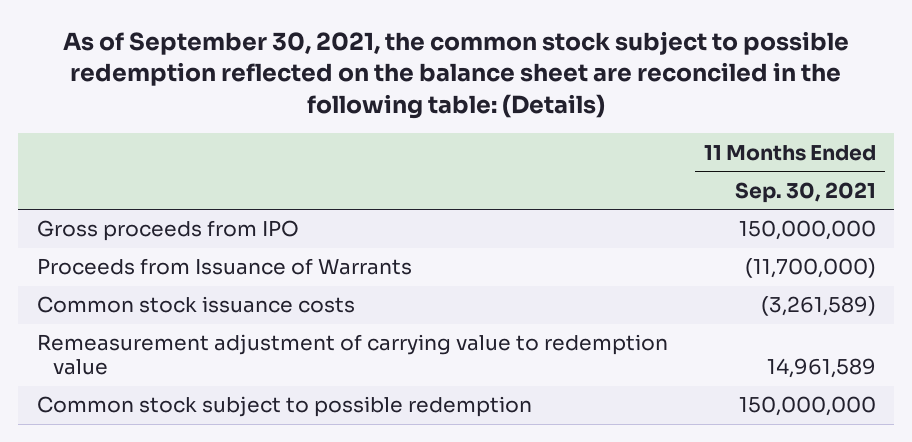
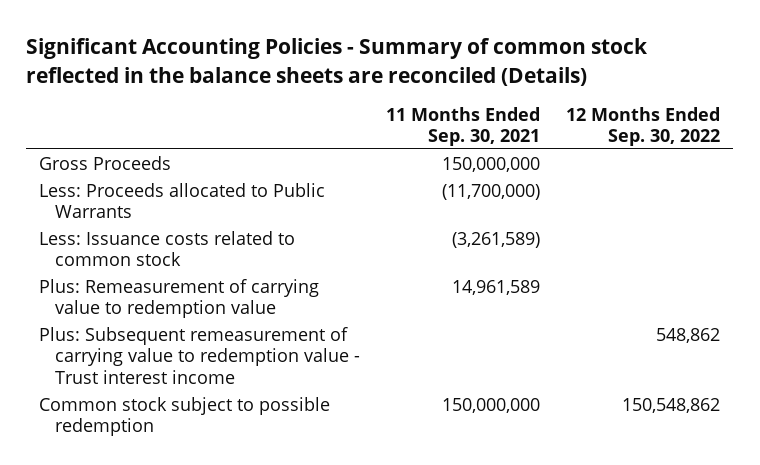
[63,30,850,119] As of September 30, 2021, the common stock subject to possible redemption reflected on the balance sheet are reconciled in the following table: (Details) -> [26,38,649,86] Significant Accounting Policies - Summary of common stock reflected in the balance sheets are reconciled (Details)
none -> [566,106,721,146] 12 Months Ended Sep. 30, 2022
[36,220,299,242] Gross proceeds from IPO -> [39,155,172,170] Gross Proceeds
[36,258,412,276] Proceeds from Issuance of Warrants -> [39,182,326,219] Less: Proceeds allocated to Public Warrants
[36,296,355,314] Common stock issuance costs -> [39,230,296,267] Less: Issuance costs related to common stock
[36,334,668,376] Remeasurement adjustment of carrying value to redemption value -> [39,278,320,319] Plus: Remeasurement of carrying value to redemption value
none -> [39,326,360,384] Plus: Subsequent remeasurement of carrying value to redemption value - Trust interest income

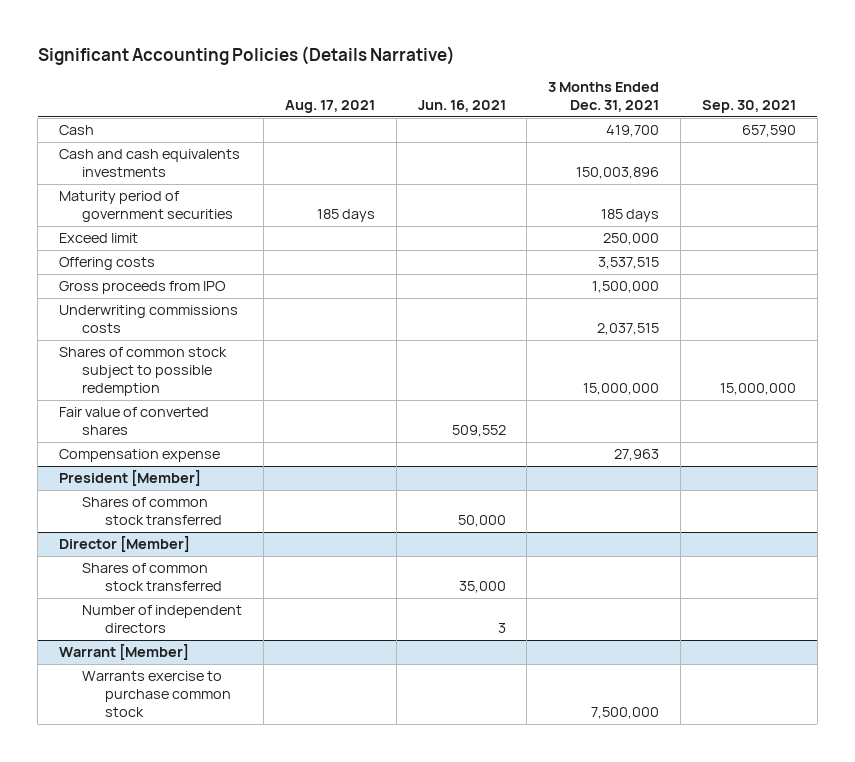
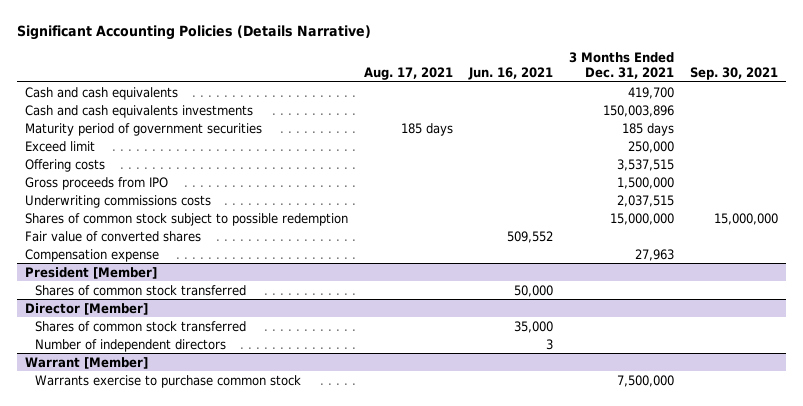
[59,125,95,136] Cash -> none
none -> [25,86,179,100] Cash and cash equivalents

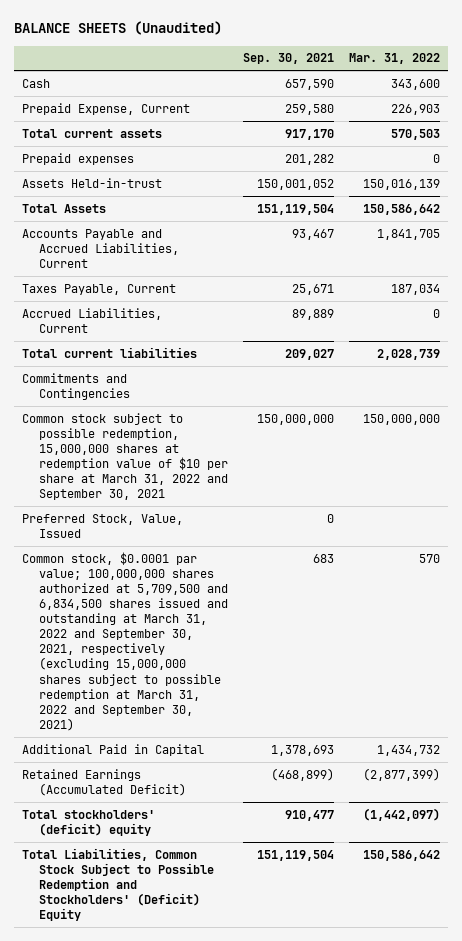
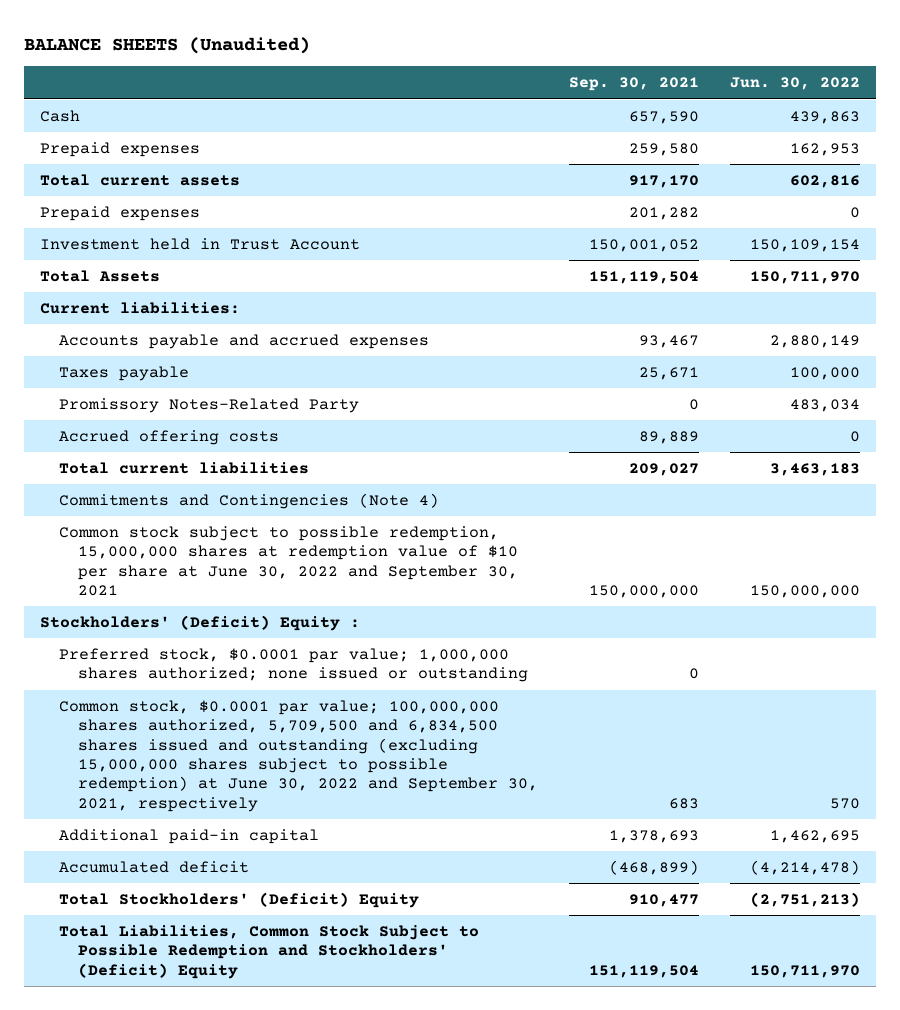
[349,53,441,65] Mar. 31, 2022 -> none
none -> [730,77,861,91] Jun. 30, 2022
[22,102,191,115] Prepaid Expense, Current -> [39,141,200,157] Prepaid expenses
[22,177,163,188] Assets Held-in-trust -> [39,237,360,250] Investment held in Trust Account
none -> [39,301,240,314] Current liabilities:
[22,228,179,268] Accounts Payable and Accrued Liabilities, Current -> [59,333,430,349] Accounts payable and accrued expenses
[22,283,177,295] Taxes Payable, Current -> [59,365,190,381] Taxes payable
none -> [59,397,360,413] Promissory Notes-Related Party
[22,307,163,333] Accrued Liabilities, Current -> [59,429,280,445] Accrued offering costs
[22,372,130,400] Commitments and Contingencies -> [59,492,440,509] Commitments and Contingencies (Note 4)
[22,412,228,501] Common stock subject to possible redemption, 15,000,000 shares at redemption value of $10 per share at March 31, 2022 and September 30, 2021 -> [59,525,519,596] Common stock subject to possible redemption, 15,000,000 shares at redemption value of $10 per share at June 30, 2022 and September 30, 2021
none -> [39,614,360,631] Stockholders' (Deficit) Equity :
[22,513,184,538] Preferred Stock, Value, Issued -> [59,647,529,683] Preferred stock, $0.0001 par value; 1,000,000 shares authorized; none issued or outstanding
[22,551,228,731] Common stock, $0.0001 par value; 100,000,000 shares authorized at 5,709,500 and 6,834,500 shares issued and outstanding at March 31, 2022 and September 30, 2021, respectively (excluding 15,000,000 shares subject to possible redemption at March 31, 2022 and September 30, 2021) -> [59,699,539,812] Common stock, $0.0001 par value; 100,000,000 shares authorized, 5,709,500 and 6,834,500 shares issued and outstanding (excluding 15,000,000 shares subject to possible redemption) at June 30, 2022 and September 30, 2021, respectively
[22,743,205,756] Additional Paid in Capital -> [59,828,320,844] Additional paid-in capital
[22,768,186,796] Retained Earnings (Accumulated Deficit) -> [59,860,250,873] Accumulated deficit
[22,809,156,836] Total stockholders' (deficit) equity -> [59,891,420,908] Total Stockholders' (Deficit) Equity

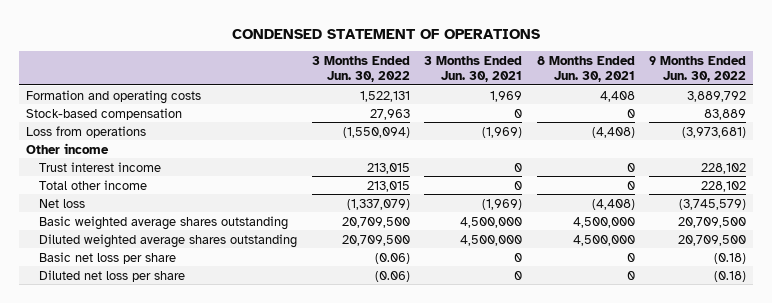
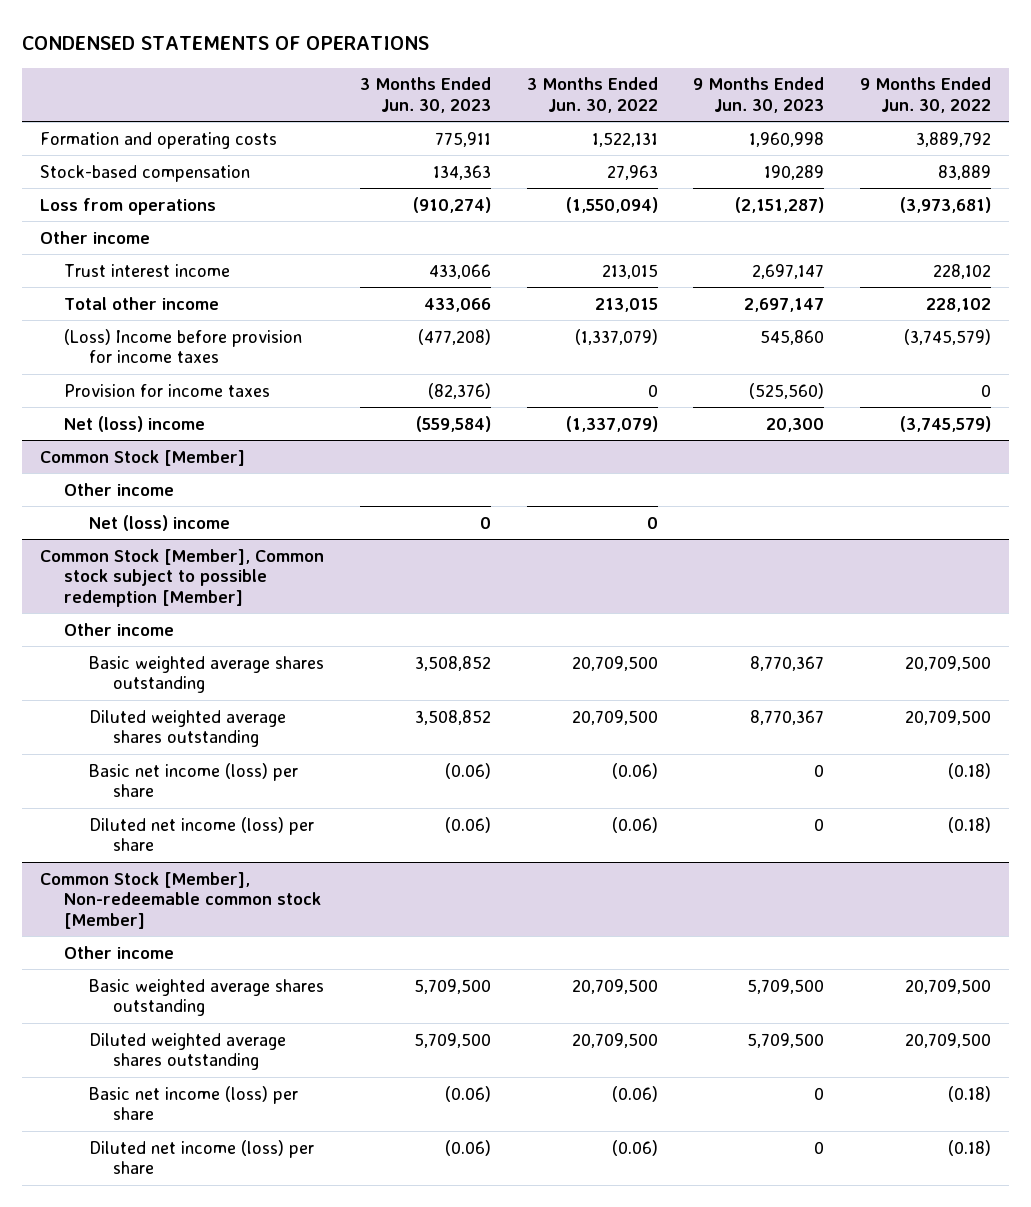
[232,28,541,39] CONDENSED STATEMENT OF OPERATIONS -> [22,35,430,50] CONDENSED STATEMENTS OF OPERATIONS
[424,55,523,82] 3 Months Ended Jun. 30, 2021 -> none
[536,55,635,82] 8 Months Ended Jun. 30, 2021 -> none
none -> [359,77,491,113] 3 Months Ended Jun. 30, 2023
none -> [693,77,825,113] 9 Months Ended Jun. 30, 2023
none -> [64,328,303,364] (Loss) Income before provision for income taxes
none -> [64,383,271,397] Provision for income taxes
[39,198,86,208] Net loss -> [64,415,206,432] Net (loss) income
none -> [40,449,246,466] Common Stock [Member]
none -> [64,482,175,496] Other income
none -> [88,514,230,531] Net (loss) income
none -> [40,548,325,607] Common Stock [Member], Common stock subject to possible redemption [Member]
none -> [64,622,175,636] Other income
[39,251,177,264] Basic net loss per share -> [88,762,298,798] Basic net income (loss) per share
[39,269,186,282] Diluted net loss per share -> [88,816,314,852] Diluted net income (loss) per share
none -> [40,871,322,929] Common Stock [Member], Non-redeemable common stock [Member]
none -> [64,945,175,959] Other income
none -> [88,978,324,1017] Basic weighted average shares outstanding
none -> [88,1032,286,1071] Diluted weighted average shares outstanding
none -> [88,1085,298,1121] Basic net income (loss) per share
none -> [88,1139,314,1175] Diluted net income (loss) per share

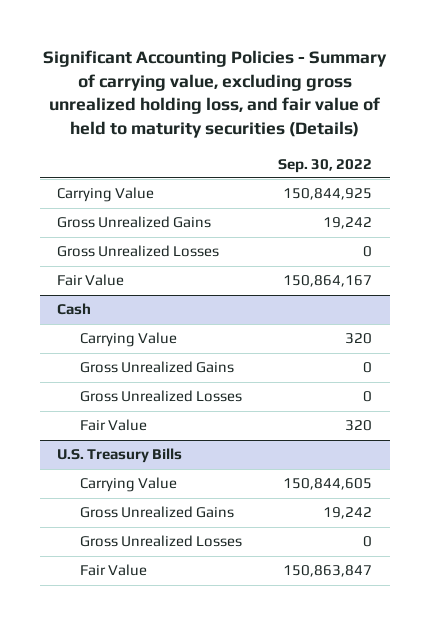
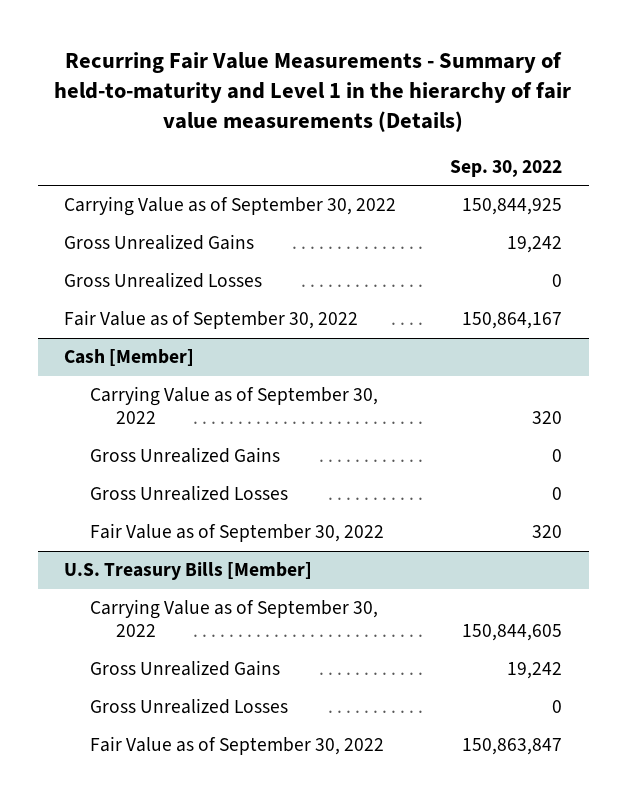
[42,50,387,139] Significant Accounting Policies - Summary of carrying value, excluding gross unrealized holding loss, and fair value of held to maturity securities (Details) -> [54,51,572,132] Recurring Fair Value Measurements - Summary of held-to-maturity and Level 1 in the hierarchy of fair value measurements (Details)
[57,187,155,203] Carrying Value -> [64,196,397,217] Carrying Value as of September 30, 2022
[57,274,125,287] Fair Value -> [64,310,359,330] Fair Value as of September 30, 2022
[57,303,92,316] Cash -> [64,349,195,367] Cash [Member]
[80,332,178,348] Carrying Value -> [90,386,379,425] Carrying Value as of September 30, 2022
[80,419,148,432] Fair Value -> [90,523,385,543] Fair Value as of September 30, 2022
[57,448,183,464] U.S. Treasury Bills -> [64,562,313,581] U.S. Treasury Bills [Member]
[80,477,178,493] Carrying Value -> [90,599,379,638] Carrying Value as of September 30, 2022
[80,564,148,577] Fair Value -> [90,736,385,756] Fair Value as of September 30, 2022

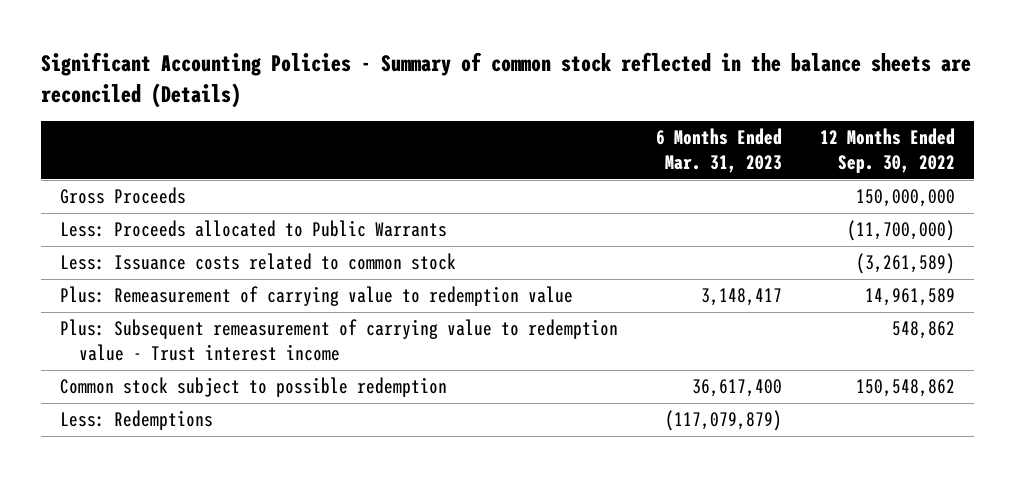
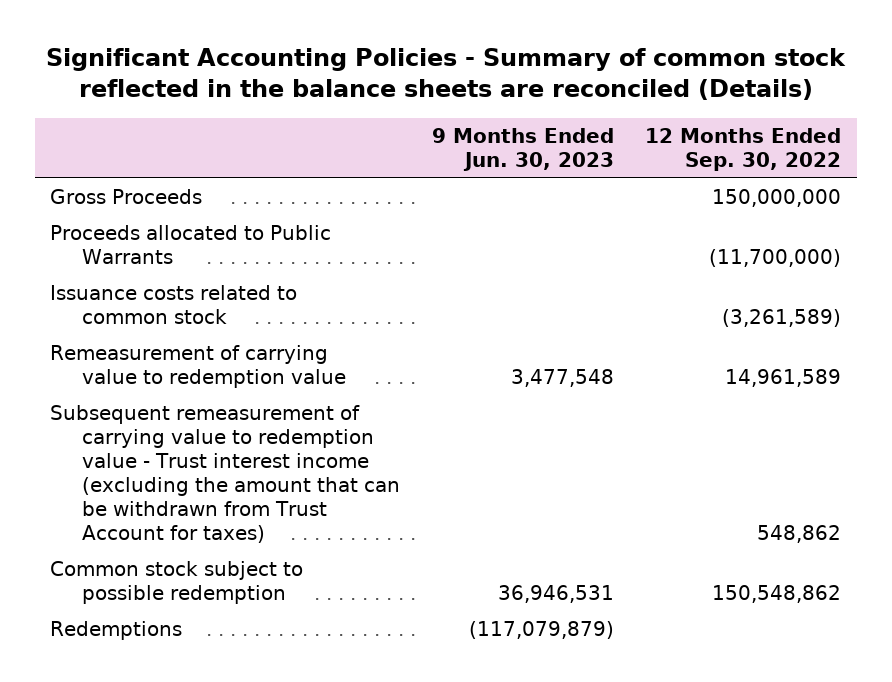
[656,128,783,174] 6 Months Ended Mar. 31, 2023 -> none
none -> [431,128,614,171] 9 Months Ended Jun. 30, 2023
[60,220,448,238] Less: Proceeds allocated to Public Warrants -> [50,225,332,265] Proceeds allocated to Public Warrants
[60,253,457,271] Less: Issuance costs related to common stock -> [50,285,298,325] Issuance costs related to common stock
[60,286,574,307] Plus: Remeasurement of carrying value to redemption value -> [50,345,347,389] Remeasurement of carrying value to redemption value
[60,319,619,362] Plus: Subsequent remeasurement of carrying value to redemption value - Trust interest income -> [50,405,401,543] Subsequent remeasurement of carrying value to redemption value - Trust interest income (excluding the amount that can be withdrawn from Trust Account for taxes)
[60,410,214,431] Less: Redemptions -> [50,621,183,641] Redemptions

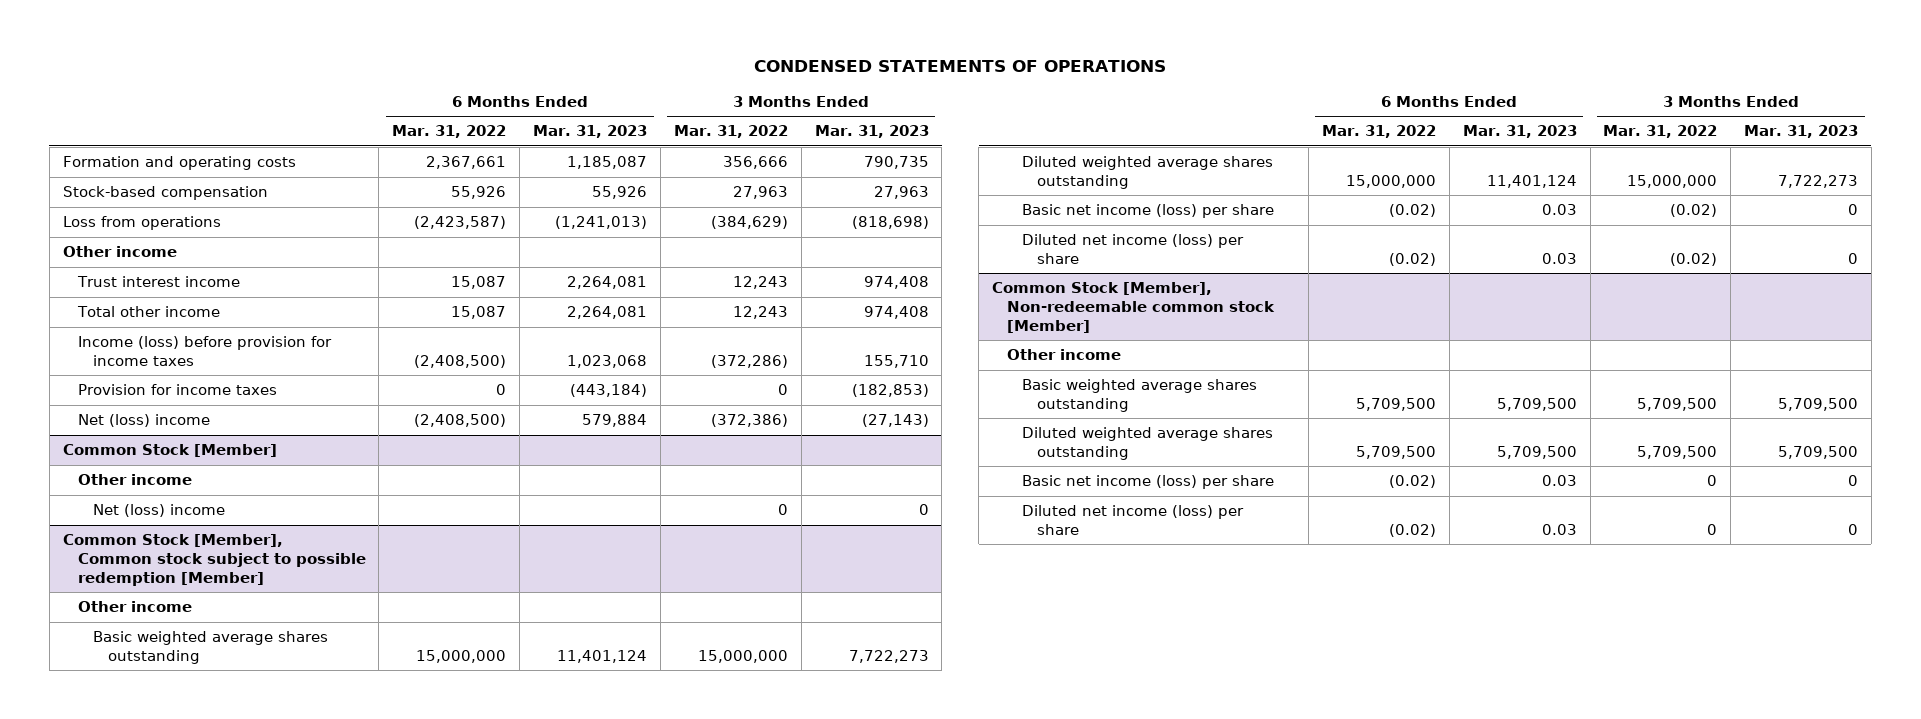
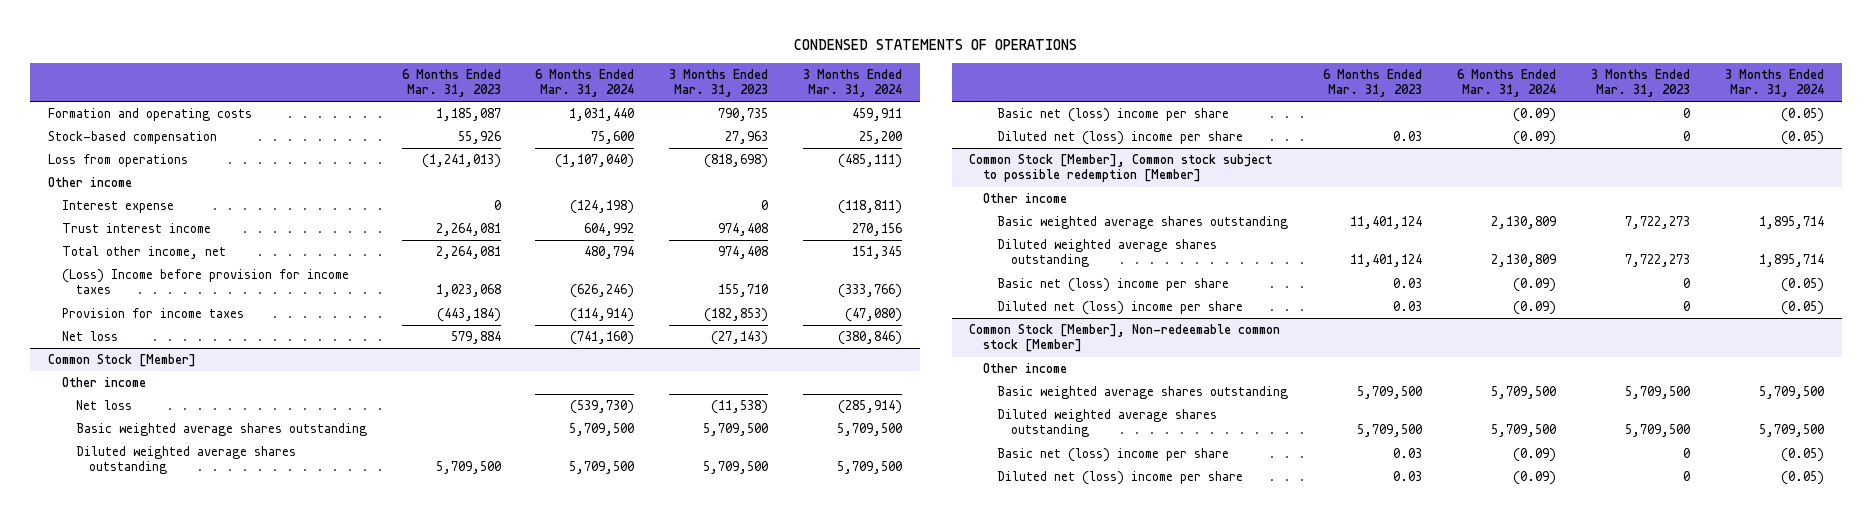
[392,125,507,139] Mar. 31, 2022 -> none
[673,125,788,139] Mar. 31, 2022 -> none
none -> [535,68,635,98] 6 Months Ended Mar. 31, 2024
none -> [803,68,903,98] 3 Months Ended Mar. 31, 2024
none -> [61,199,174,213] Interest expense
[76,306,220,318] Total other income -> [61,245,226,259] Total other income, net
[77,336,332,366] Income (loss) before provision for income taxes -> [61,268,349,295] (Loss) Income before provision for income taxes
[77,414,210,428] Net (loss) income -> [61,330,118,341] Net loss
[92,504,225,518] Net (loss) income -> [75,399,132,410] Net loss
[918,504,929,516] 0 -> [711,399,769,414] (11,538)
none -> [75,422,367,436] Basic weighted average shares outstanding
none -> [75,445,296,475] Diluted weighted average shares outstanding
none -> [997,107,1230,122] Basic net (loss) income per share
none -> [997,130,1244,145] Diluted net (loss) income per share
[1022,204,1275,219] Basic net income (loss) per share -> [997,277,1230,292] Basic net (loss) income per share
[1022,234,1245,264] Diluted net income (loss) per share -> [997,300,1244,315] Diluted net (loss) income per share
[1022,475,1275,490] Basic net income (loss) per share -> [997,447,1230,462] Basic net (loss) income per share
[1022,505,1245,535] Diluted net income (loss) per share -> [997,470,1244,485] Diluted net (loss) income per share

